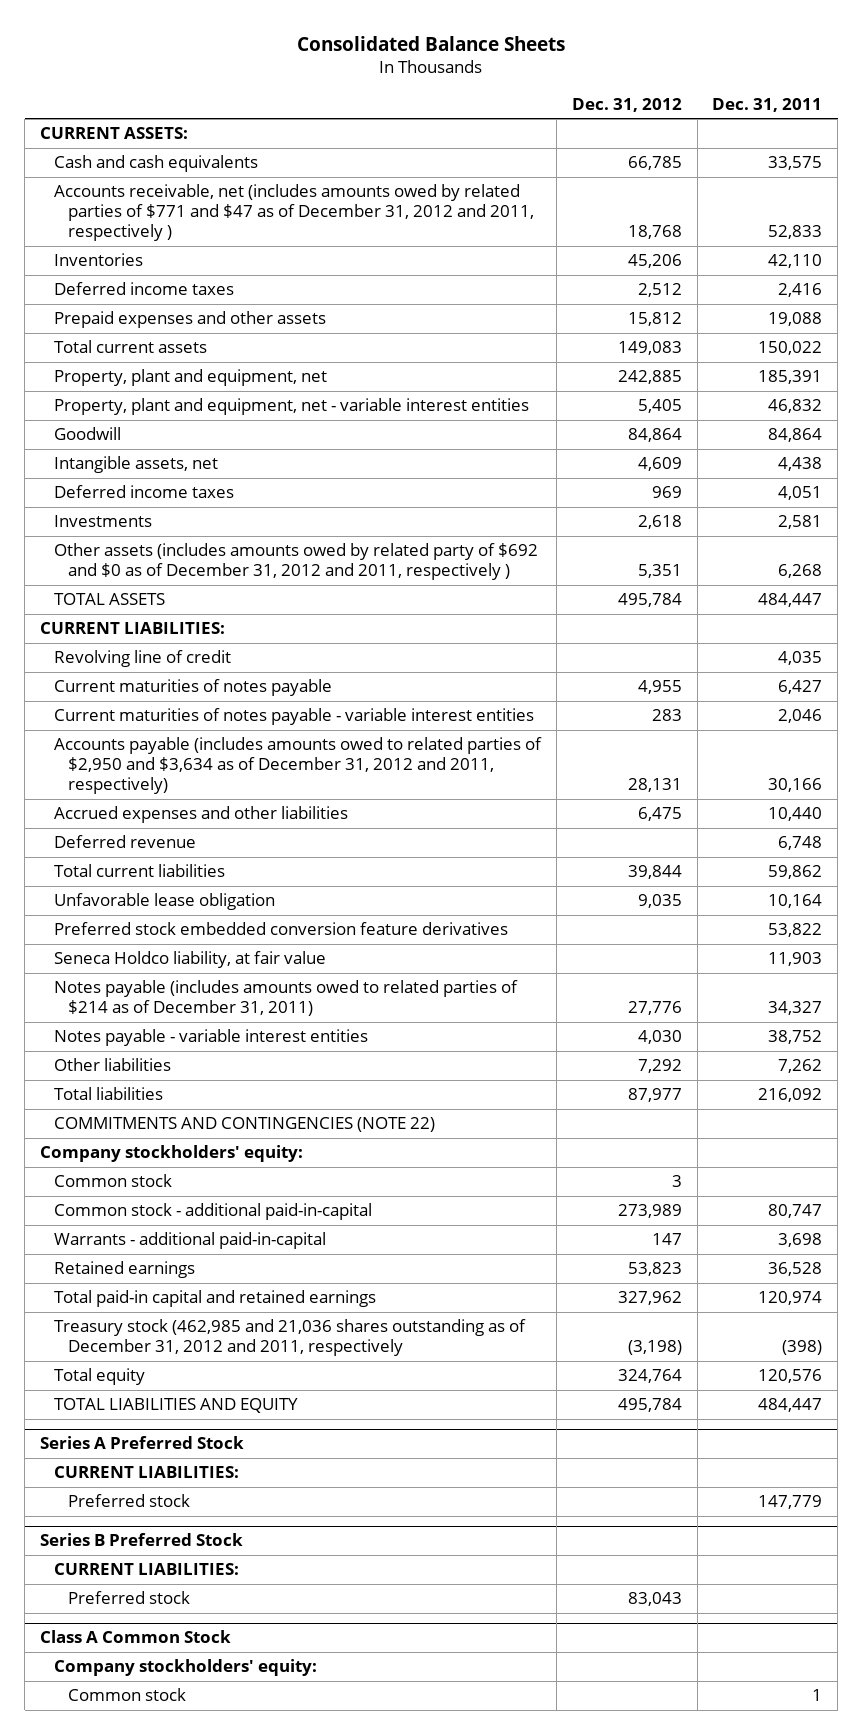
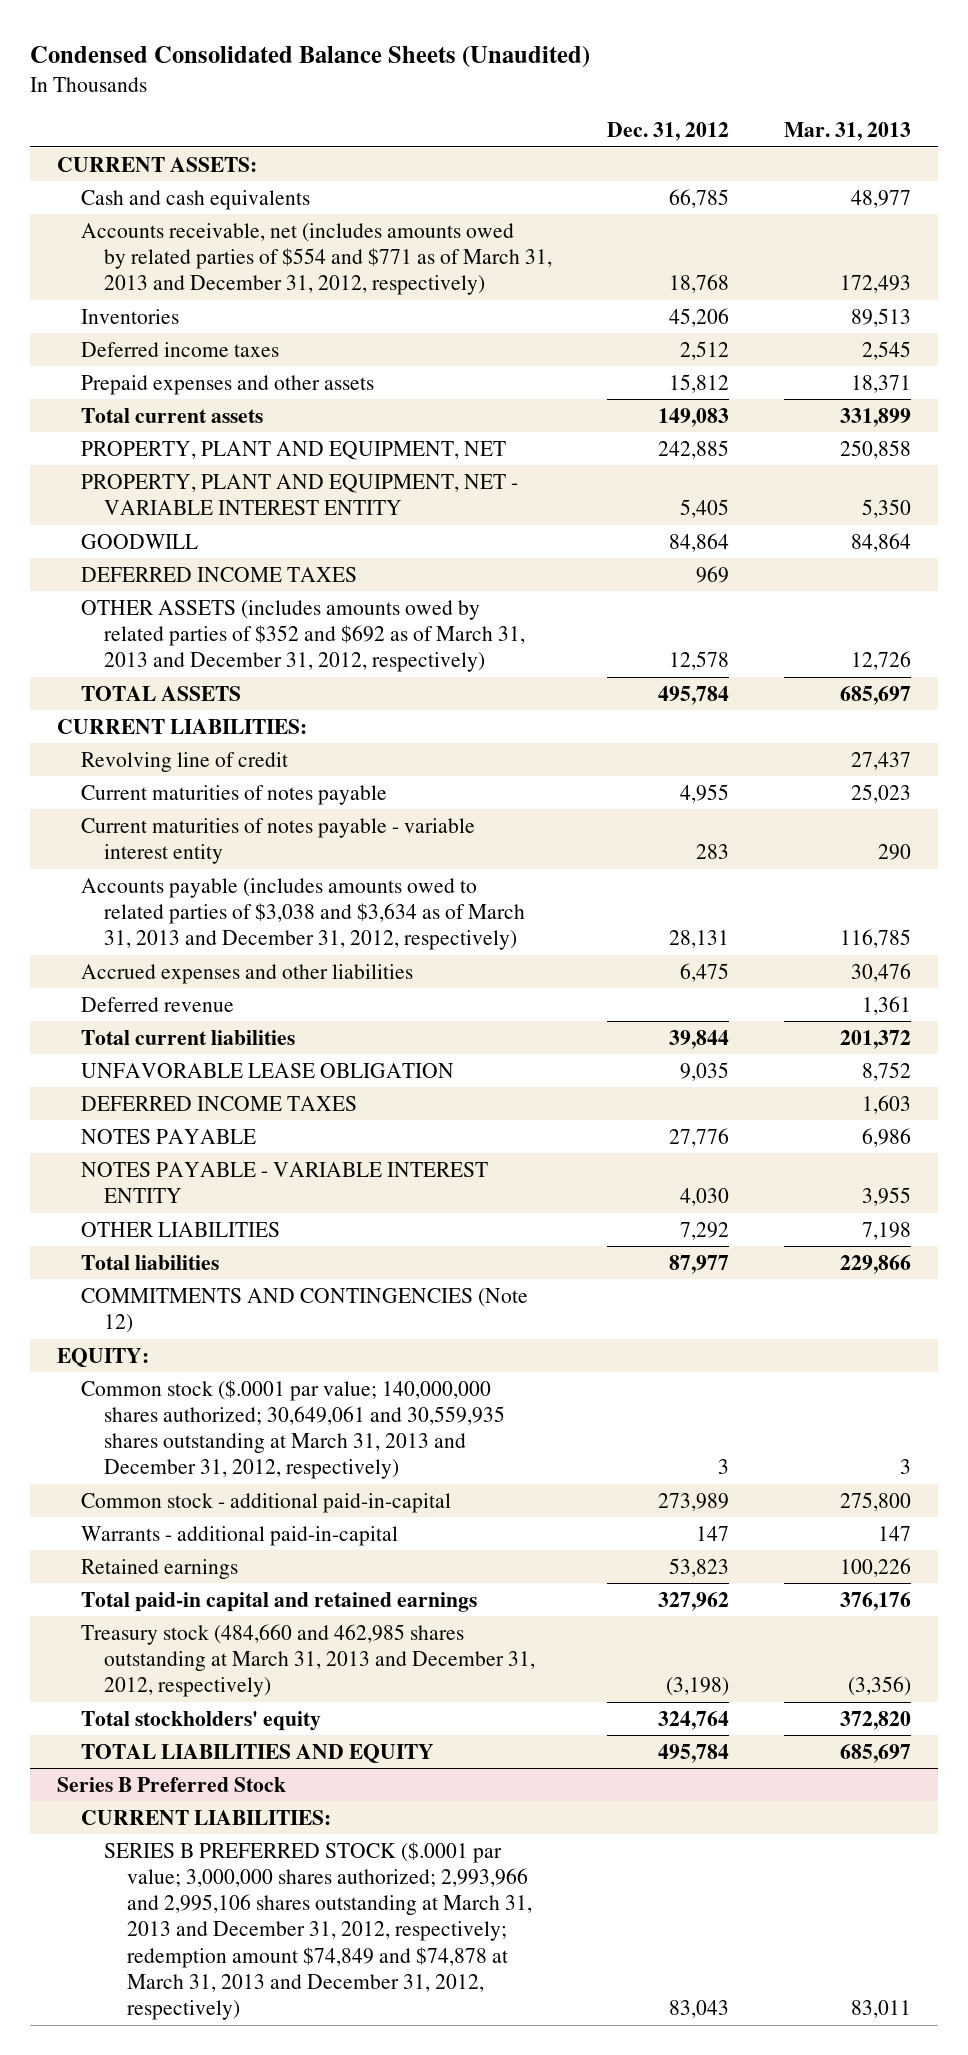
[297,35,566,51] Consolidated Balance Sheets -> [29,46,590,69] Condensed Consolidated Balance Sheets (Unaudited)
[712,97,823,112] Dec. 31, 2011 -> none
none -> [783,122,911,142] Mar. 31, 2013
[54,184,534,242] Accounts receivable, net (includes amounts owed by related parties of $771 and $47 as of December 31, 2012 and 2011, respectively ) -> [80,222,552,296] Accounts receivable, net (includes amounts owed by related parties of $554 and $771 as of March 31, 2013 and December 31, 2012, respectively)
[54,456,219,474] Intangible assets, net -> none
[54,515,153,528] Investments -> none
[54,369,328,387] Property, plant and equipment, net -> [80,440,506,460] PROPERTY, PLANT AND EQUIPMENT, NET
[54,398,530,416] Property, plant and equipment, net - variable interest entities -> [80,473,518,515] PROPERTY, PLANT AND EQUIPMENT, NET - VARIABLE INTEREST ENTITY
[54,427,122,441] Goodwill -> [80,533,198,549] GOODWILL
[54,485,235,499] Deferred income taxes -> [80,566,357,582] DEFERRED INCOME TAXES
[54,543,539,581] Other assets (includes amounts owed by related party of $692 and $0 as of December 31, 2012 and 2011, respectively ) -> [80,599,525,673] OTHER ASSETS (includes amounts owed by related parties of $352 and $692 as of March 31, 2013 and December 31, 2012, respectively)
[637,564,682,579] 5,351 -> [668,651,729,671] 12,578
[54,708,535,726] Current maturities of notes payable - variable interest entities -> [80,817,475,864] Current maturities of notes payable - variable interest entity
[54,737,543,795] Accounts payable (includes amounts owed to related parties of $2,950 and $3,634 as of December 31, 2012 and 2011, respectively) -> [80,877,525,951] Accounts payable (includes amounts owed to related parties of $3,038 and $3,634 as of March 31, 2013 and December 31, 2012, respectively)
[54,922,509,936] Preferred stock embedded conversion feature derivatives -> none
[54,951,327,969] Seneca Holdco liability, at fair value -> none
[54,893,276,911] Unfavorable lease obligation -> [80,1062,454,1078] UNFAVORABLE LEASE OBLIGATION
none -> [80,1095,357,1111] DEFERRED INCOME TAXES
[54,980,519,1017] Notes payable (includes amounts owed to related parties of $214 as of December 31, 2011) -> [80,1128,256,1144] NOTES PAYABLE
[54,1029,369,1047] Notes payable - variable interest entities -> [80,1161,488,1203] NOTES PAYABLE - VARIABLE INTEREST ENTITY
[54,1058,172,1072] Other liabilities -> [80,1221,280,1237] OTHER LIABILITIES
[40,1145,304,1163] Company stockholders' equity: -> none
[54,1117,436,1133] COMMITMENTS AND CONTINGENCIES (NOTE 22) -> [80,1287,528,1333] COMMITMENTS AND CONTINGENCIES (Note 12)
none -> [57,1347,150,1367] EQUITY:
[54,1174,173,1188] Common stock -> [80,1379,505,1480] Common stock ($.0001 par value; 140,000,000 shares authorized; 30,649,061 and 30,559,935 shares outstanding at March 31, 2013 and December 31, 2012, respectively)
[54,1319,527,1357] Treasury stock (462,985 and 21,036 shares outstanding as of December 31, 2012 and 2011, respectively -> [80,1623,535,1698] Treasury stock (484,660 and 462,985 shares outstanding at March 31, 2013 and December 31, 2012, respectively)
[54,1368,146,1386] Total equity -> [80,1710,321,1731] Total stockholders' equity
[40,1436,245,1450] Series A Preferred Stock -> none
[54,1466,240,1479] CURRENT LIABILITIES: -> none
[67,1494,190,1508] Preferred stock -> none
[40,1630,232,1644] Class A Common Stock -> none
[54,1659,318,1677] Company stockholders' equity: -> none
[67,1688,186,1702] Common stock -> none
[67,1591,190,1605] Preferred stock -> [103,1841,532,2020] SERIES B PREFERRED STOCK ($.0001 par value; 3,000,000 shares authorized; 2,993,966 and 2,995,106 shares outstanding at March 31, 2013 and December 31, 2012, respectively; redemption amount $74,849 and $74,878 at March 31, 2013 and December 31, 2012, respectively)

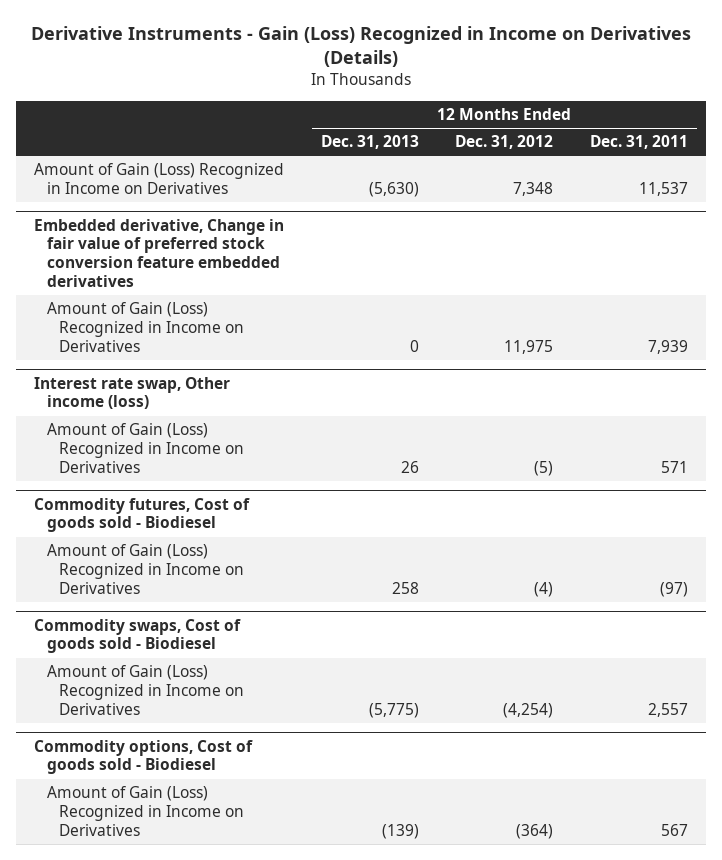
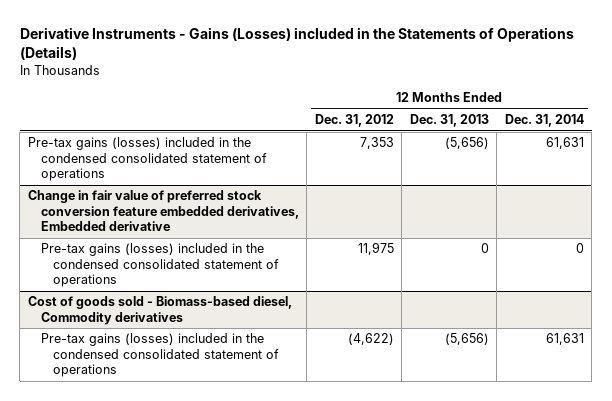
[30,26,691,68] Derivative Instruments - Gain (Loss) Recognized in Income on Derivatives (Details) -> [19,26,574,61] Derivative Instruments - Gains (Losses) included in the Statements of Operations (Details)
[589,135,688,150] Dec. 31, 2011 -> none
none -> [504,114,584,128] Dec. 31, 2014
[34,376,231,410] Interest rate swap, Other income (loss) -> none
[34,497,251,533] Commodity futures, Cost of goods sold - Biodiesel -> none
[46,544,245,594] Amount of Gain (Loss) Recognized in Income on Derivatives -> none
[34,618,242,654] Commodity swaps, Cost of goods sold - Biodiesel -> none
[46,665,245,715] Amount of Gain (Loss) Recognized in Income on Derivatives -> none
[34,739,254,775] Commodity options, Cost of goods sold - Biodiesel -> none
[46,786,245,836] Amount of Gain (Loss) Recognized in Income on Derivatives -> none
[34,163,285,195] Amount of Gain (Loss) Recognized in Income on Derivatives -> [27,137,267,182] Pre-tax gains (losses) included in the condensed consolidated statement of operations
[368,182,419,198] (5,630) -> [444,137,489,150] (5,656)
[513,182,554,197] 7,348 -> [359,137,394,150] 7,353
[34,218,285,288] Embedded derivative, Change in fair value of preferred stock conversion feature embedded derivatives -> [27,190,299,232] Change in fair value of preferred stock conversion feature embedded derivatives, Embedded derivative
[46,302,245,352] Amount of Gain (Loss) Recognized in Income on Derivatives -> [40,243,280,288] Pre-tax gains (losses) included in the condensed consolidated statement of operations
none -> [27,296,292,325] Cost of goods sold - Biomass-based diesel, Commodity derivatives
[46,423,245,473] Amount of Gain (Loss) Recognized in Income on Derivatives -> [40,333,280,378] Pre-tax gains (losses) included in the condensed consolidated statement of operations
[400,460,419,473] 26 -> [444,333,489,346] (5,656)
[534,460,554,476] (5) -> [347,333,394,346] (4,622)

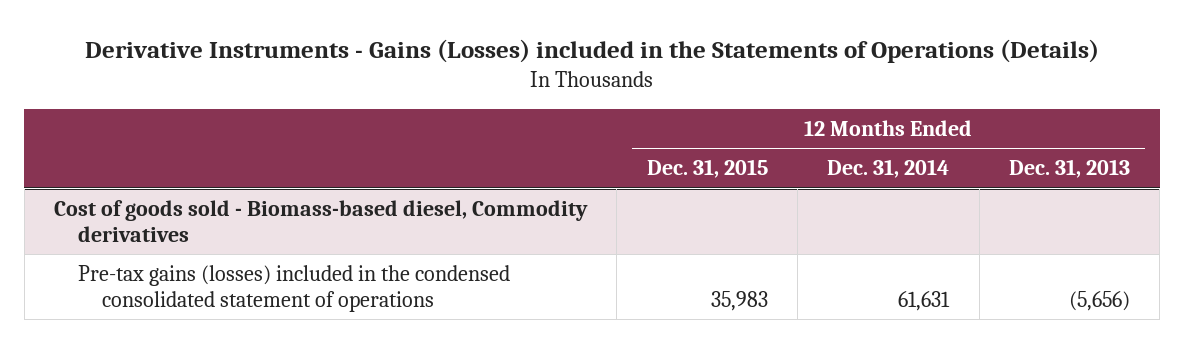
[314,114,394,128] Dec. 31, 2012 -> none
none -> [646,159,768,179] Dec. 31, 2015
[27,137,267,182] Pre-tax gains (losses) included in the condensed consolidated statement of operations -> none
[27,190,299,232] Change in fair value of preferred stock conversion feature embedded derivatives, Embedded derivative -> none
[40,243,280,288] Pre-tax gains (losses) included in the condensed consolidated statement of operations -> none

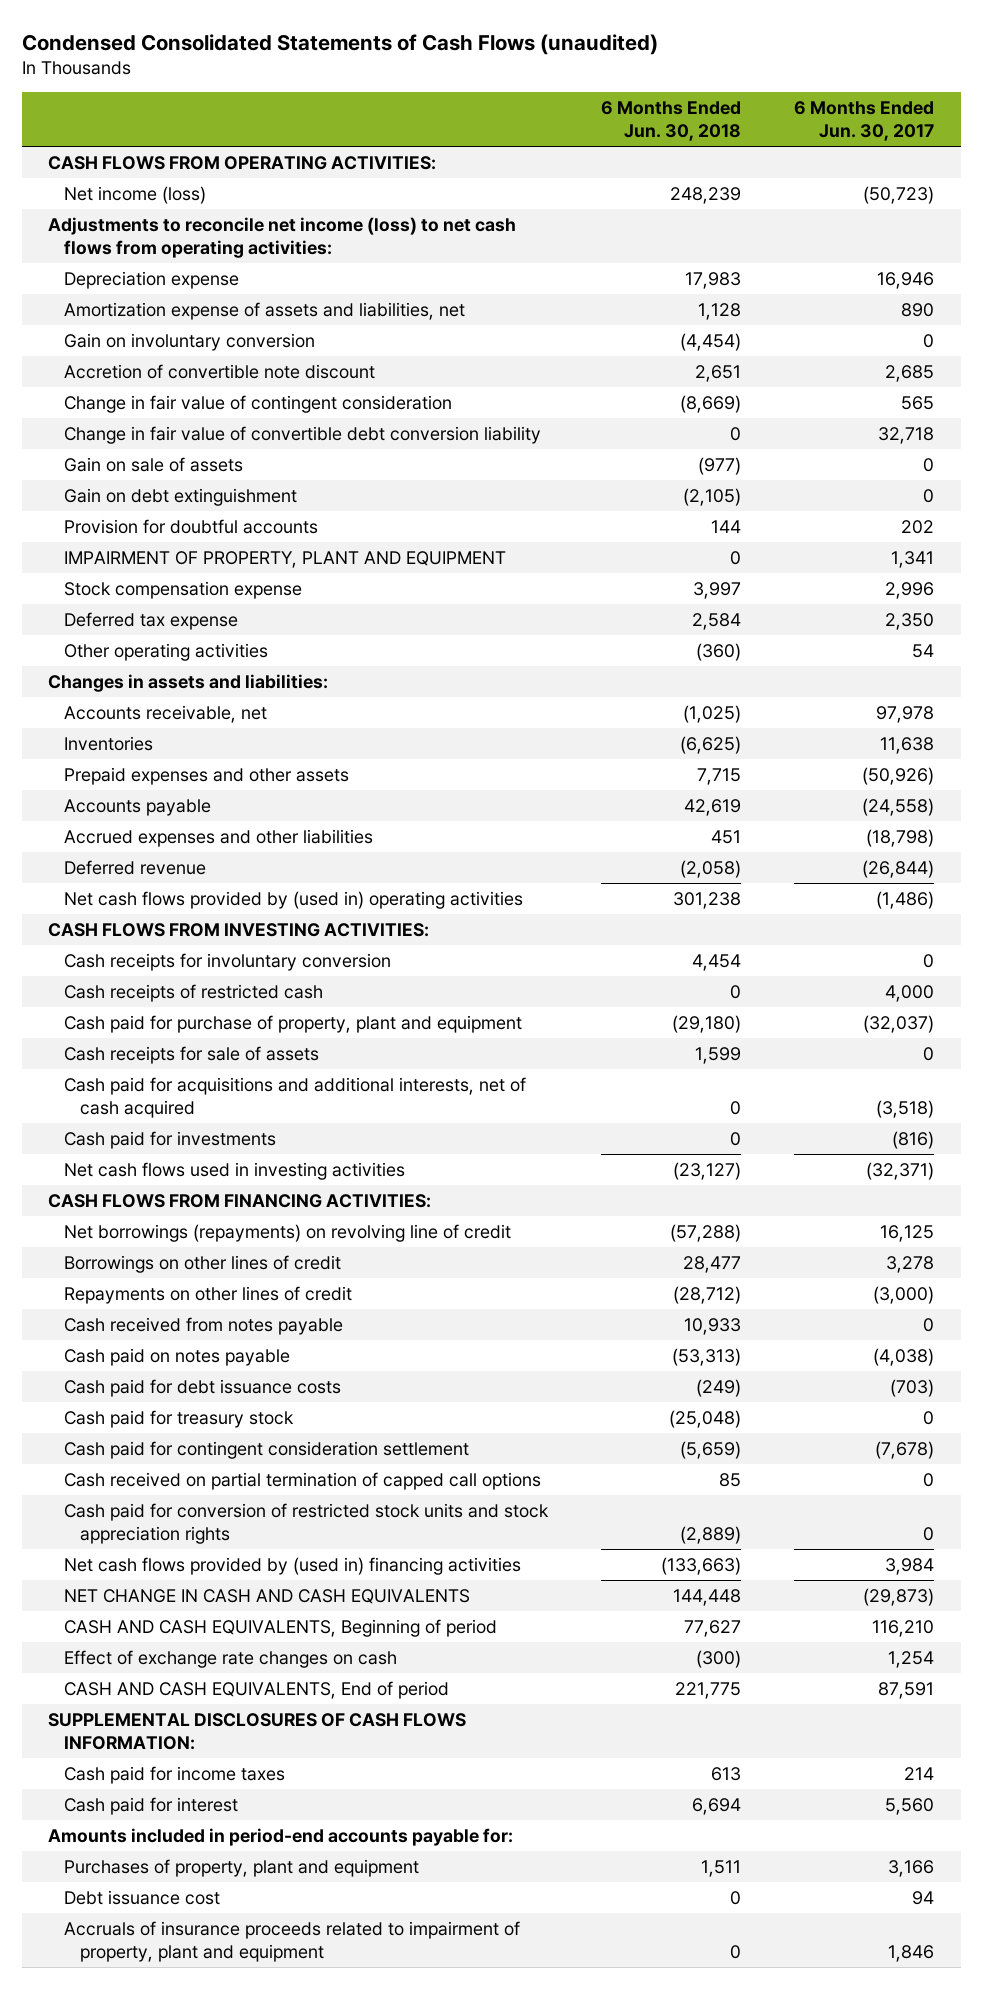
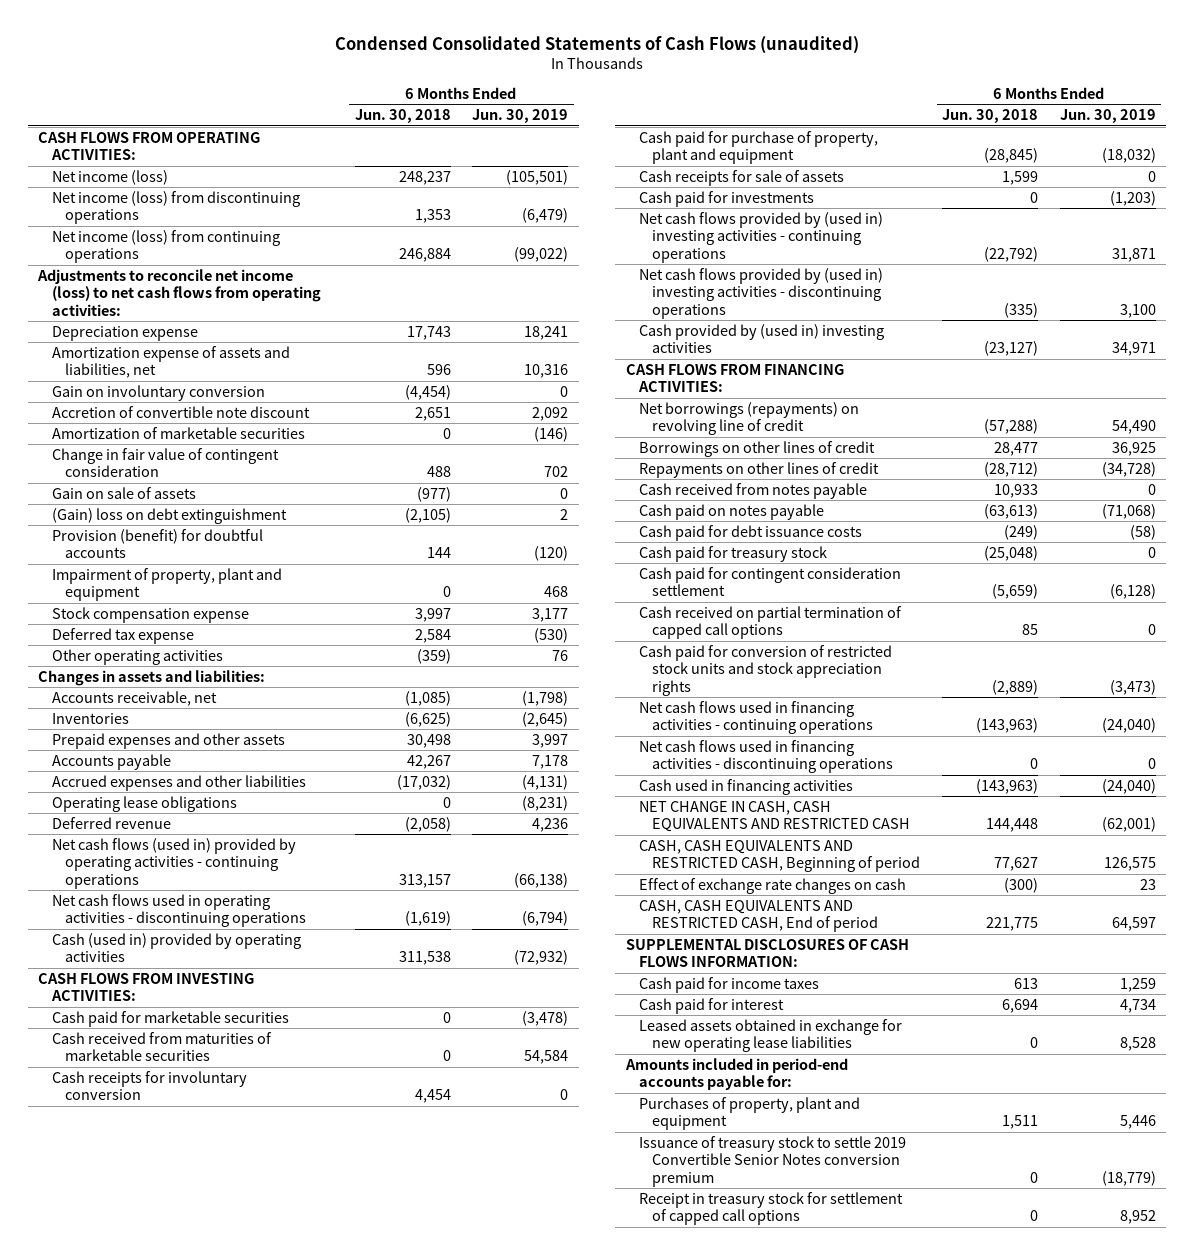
[794,101,935,142] 6 Months Ended Jun. 30, 2017 -> none
none -> [472,109,569,124] Jun. 30, 2019
[670,186,742,204] 248,239 -> [398,170,451,185] 248,237
none -> [51,190,300,225] Net income (loss) from discontinuing operations
none -> [51,229,280,264] Net income (loss) from continuing operations
[685,271,742,289] 17,983 -> [406,325,451,340] 17,743
[698,302,742,320] 1,128 -> [426,364,451,376] 596
[64,425,542,444] Change in fair value of convertible debt conversion liability -> none
none -> [51,426,305,439] Amortization of marketable securities
[680,394,742,413] (8,669) -> [426,466,451,478] 488
[64,487,298,506] Gain on debt extinguishment -> [51,507,287,524] (Gain) loss on debt extinguishment
[64,518,319,534] Provision for doubtful accounts -> [51,528,263,559] Provision (benefit) for doubtful accounts
[64,550,507,568] IMPAIRMENT OF PROPERTY, PLANT AND EQUIPMENT -> [51,567,282,602] Impairment of property, plant and equipment
[696,642,742,661] (360) -> [416,648,451,664] (359)
[683,704,742,723] (1,025) -> [404,690,451,706] (1,085)
[697,767,742,785] 7,715 -> [406,733,451,748] 30,498
[684,798,742,816] 42,619 -> [406,754,451,769] 42,267
[711,829,742,844] 451 -> [396,774,451,790] (17,032)
none -> [51,795,237,812] Operating lease obligations
[64,890,524,909] Net cash flows provided by (used in) operating activities -> [51,837,296,889] Net cash flows (used in) provided by operating activities - continuing operations
[673,891,742,909] 301,238 -> [398,873,451,888] 313,157
none -> [51,893,307,928] Net cash flows used in operating activities - discontinuing operations
none -> [51,932,301,963] Cash (used in) provided by operating activities
none -> [51,1010,289,1027] Cash paid for marketable securities
none -> [51,1031,272,1062] Cash received from maturities of marketable securities
[64,983,324,1002] Cash receipts of restricted cash -> none
[672,1014,742,1033] (29,180) -> [984,148,1039,164] (28,845)
[64,1076,527,1118] Cash paid for acquisitions and additional interests, net of cash acquired -> none
[64,1161,406,1180] Net cash flows used in investing activities -> [639,211,884,263] Net cash flows provided by (used in) investing activities - continuing operations
[673,1161,742,1180] (23,127) -> [984,246,1039,262] (22,792)
none -> [639,267,884,319] Net cash flows provided by (used in) investing activities - discontinuing operations
none -> [639,323,885,354] Cash provided by (used in) investing activities
[672,1347,742,1366] (53,313) -> [984,503,1039,519] (63,613)
[64,1556,522,1575] Net cash flows provided by (used in) financing activities -> [639,700,874,735] Net cash flows used in financing activities - continuing operations
[661,1556,742,1575] (133,663) -> [976,718,1039,734] (143,963)
none -> [639,739,894,774] Net cash flows used in financing activities - discontinuing operations
none -> [639,778,854,795] Cash used in financing activities
[64,1588,471,1604] NET CHANGE IN CASH AND CASH EQUIVALENTS -> [639,800,911,833] NET CHANGE IN CASH, CASH EQUIVALENTS AND RESTRICTED CASH
[64,1618,498,1637] CASH AND CASH EQUIVALENTS, Beginning of period -> [639,839,921,873] CASH, CASH EQUIVALENTS AND RESTRICTED CASH, Beginning of period
[64,1680,450,1699] CASH AND CASH EQUIVALENTS, End of period -> [639,899,879,933] CASH, CASH EQUIVALENTS AND RESTRICTED CASH, End of period
none -> [639,1018,903,1053] Leased assets obtained in exchange for new operating lease liabilities
[64,1889,221,1905] Debt issuance cost -> none
[64,1920,521,1962] Accruals of insurance proceeds related to impairment of property, plant and equipment -> none
none -> [639,1135,907,1187] Issuance of treasury stock to settle 2019 Convertible Senior Notes conversion premium
none -> [639,1191,904,1226] Receipt in treasury stock for settlement of capped call options

